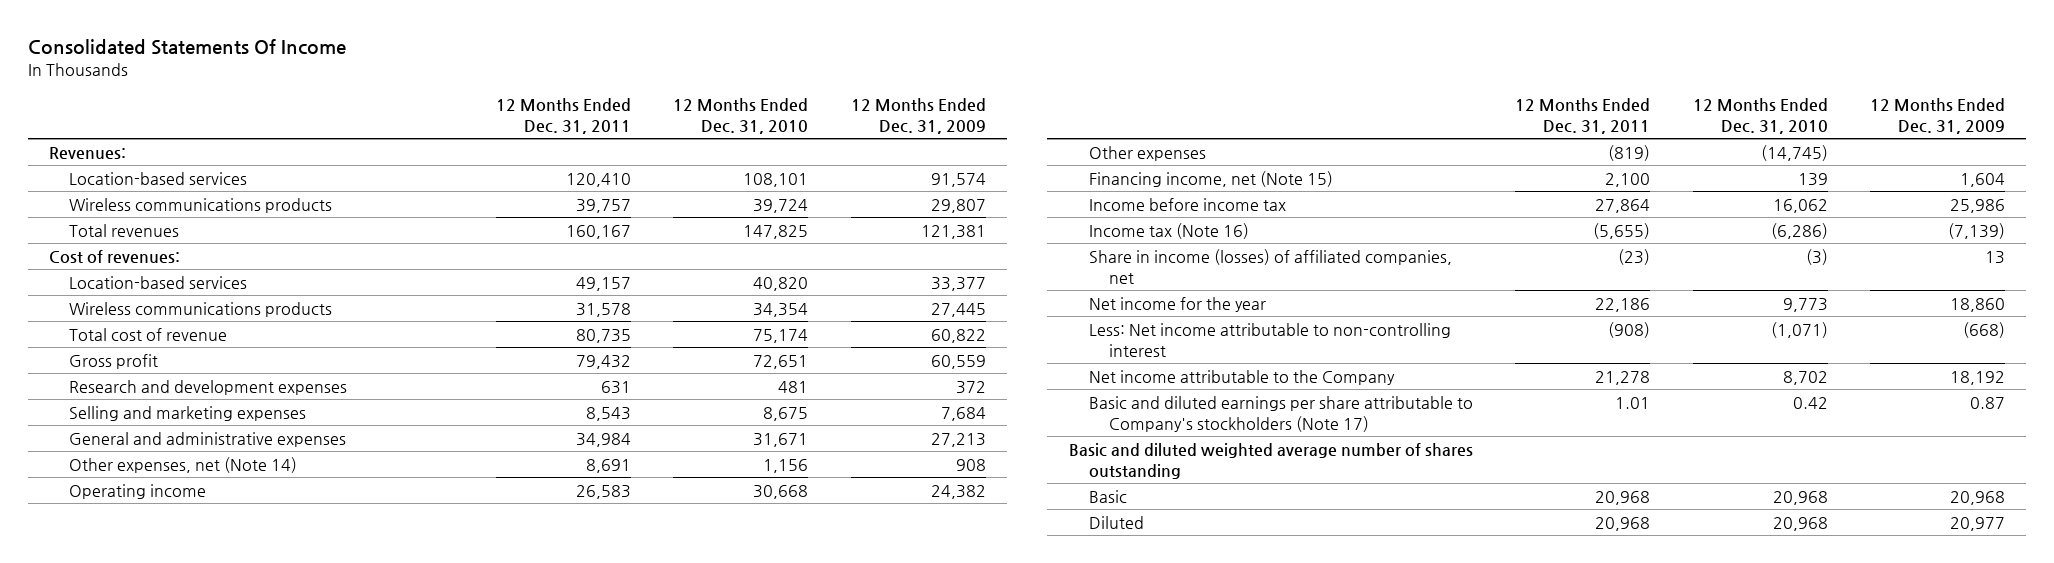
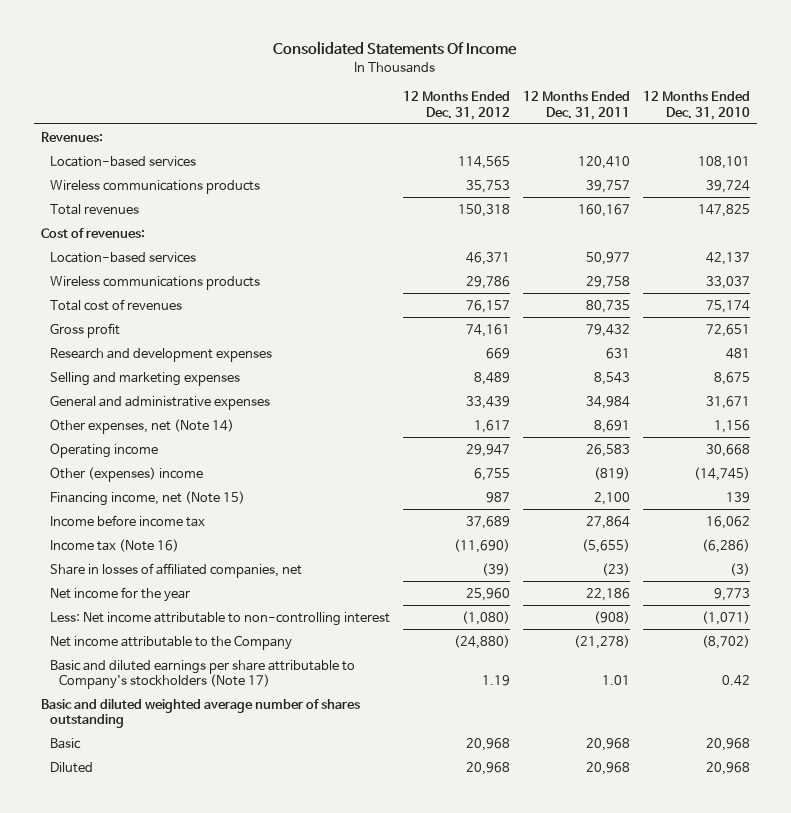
[850,97,986,134] 12 Months Ended Dec. 31, 2009 -> none
none -> [402,91,510,120] 12 Months Ended Dec. 31, 2012
[575,276,631,291] 49,157 -> [586,251,631,265] 50,977
[753,276,809,291] 40,820 -> [706,251,751,265] 42,137
[575,302,631,317] 31,578 -> [586,275,631,289] 29,758
[753,302,809,317] 34,354 -> [706,275,751,289] 33,037
[69,327,228,341] Total cost of revenue -> [49,298,182,311] Total cost of revenues
[1088,145,1206,161] Other expenses -> [49,466,203,482] Other (expenses) income
[1088,248,1452,284] Share in income (losses) of affiliated companies, net -> [49,562,302,578] Share in losses of affiliated companies, net
[1595,370,1651,385] 21,278 -> [574,634,631,649] (21,278)
[1782,370,1828,385] 8,702 -> [702,634,751,649] (8,702)

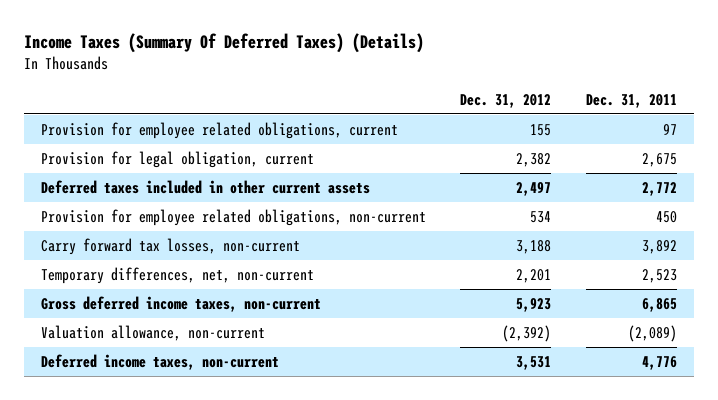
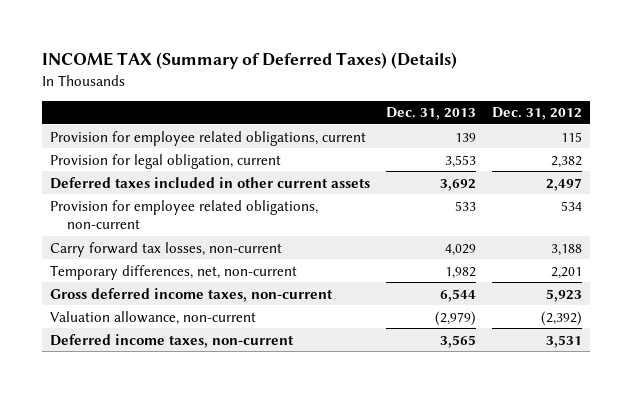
[24,33,425,54] Income Taxes (Summary Of Deferred Taxes) (Details) -> [41,52,457,70] INCOME TAX (Summary of Deferred Taxes) (Details)
[585,93,677,108] Dec. 31, 2011 -> none
none -> [385,107,476,121] Dec. 31, 2013
[530,124,552,137] 155 -> [560,131,582,142] 115

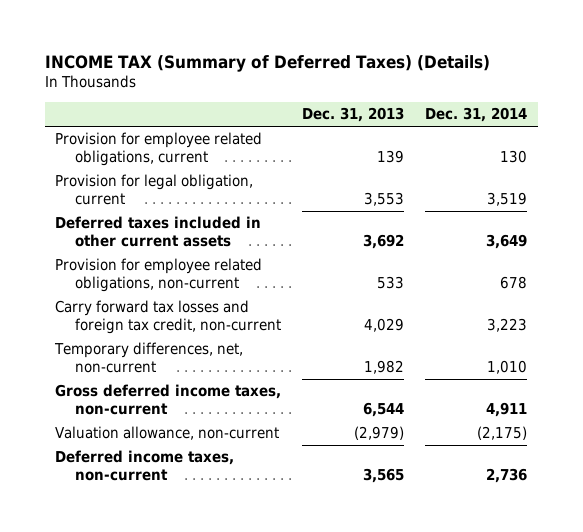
[491,107,582,121] Dec. 31, 2012 -> none
none -> [425,107,528,123] Dec. 31, 2014
[49,241,282,257] Carry forward tax losses, non-current -> [55,300,282,334] Carry forward tax losses and foreign tax credit, non-current

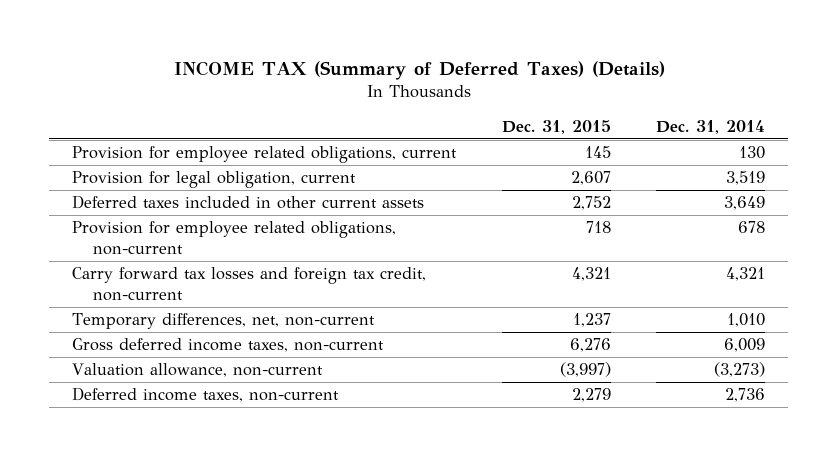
[302,107,405,123] Dec. 31, 2013 -> none
none -> [501,120,611,135] Dec. 31, 2015
[487,317,528,332] 3,223 -> [726,267,766,282] 4,321
[486,401,528,417] 4,911 -> [724,338,766,353] 6,009
[477,426,528,441] (2,175) -> [714,362,766,378] (3,273)

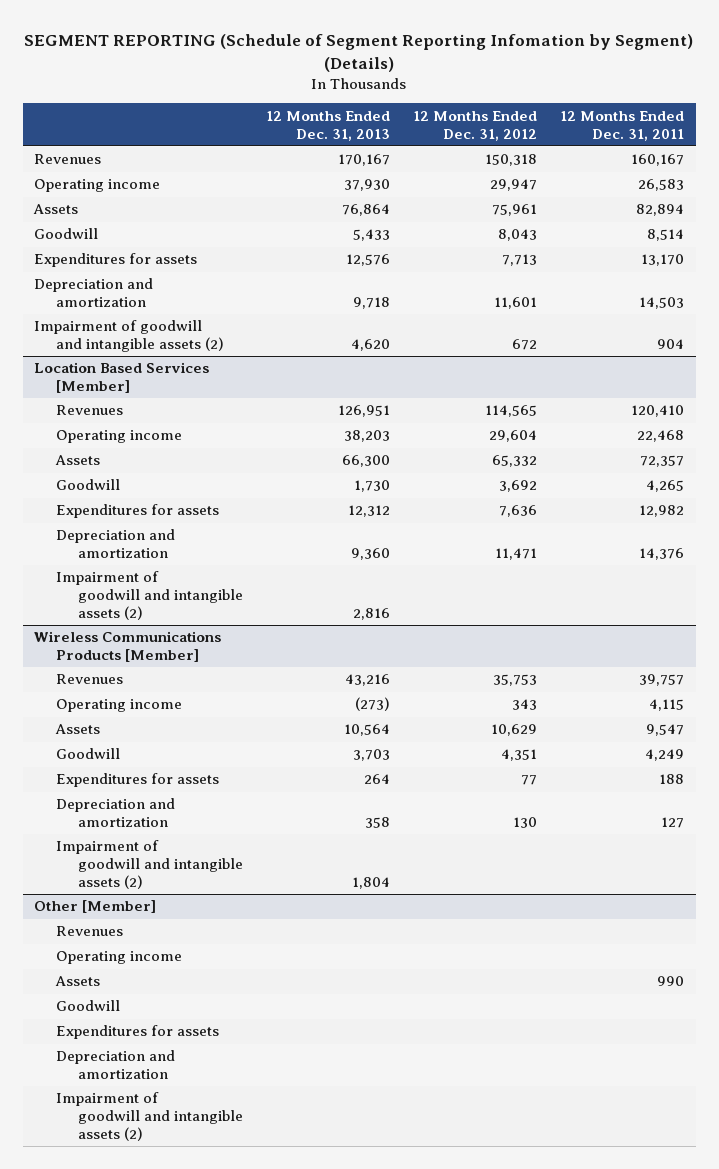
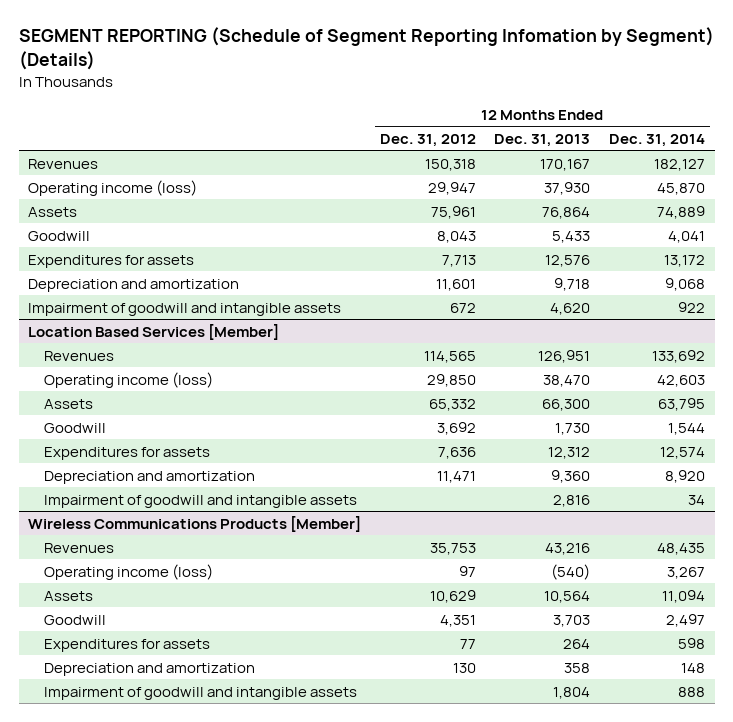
[560,110,685,141] 12 Months Ended Dec. 31, 2011 -> none
none -> [609,133,706,147] Dec. 31, 2014
[34,179,161,193] Operating income -> [28,179,198,196] Operating income (loss)
[34,320,225,353] Impairment of goodwill and intangible assets (2) -> [28,302,342,316] Impairment of goodwill and intangible assets
[56,430,183,444] Operating income -> [43,371,213,388] Operating income (loss)
[344,430,391,443] 38,203 -> [543,374,591,387] 38,470
[489,430,538,443] 29,604 -> [426,373,476,387] 29,850
[56,571,243,620] Impairment of goodwill and intangible assets (2) -> [43,494,357,508] Impairment of goodwill and intangible assets
[56,699,183,713] Operating income -> [43,563,213,580] Operating income (loss)
[355,697,391,712] (273) -> [551,563,591,580] (540)
[512,699,538,711] 343 -> [458,565,476,577] 97
[34,900,157,914] Other [Member] -> none
[56,926,124,937] Revenues -> none
[56,951,183,965] Operating income -> none
[55,976,101,987] Assets -> none
[56,1000,121,1012] Goodwill -> none
[56,1025,220,1040] Expenditures for assets -> none
[56,1050,176,1080] Depreciation and amortization -> none
[56,1092,243,1141] Impairment of goodwill and intangible assets (2) -> none
[56,840,243,889] Impairment of goodwill and intangible assets (2) -> [43,686,357,700] Impairment of goodwill and intangible assets

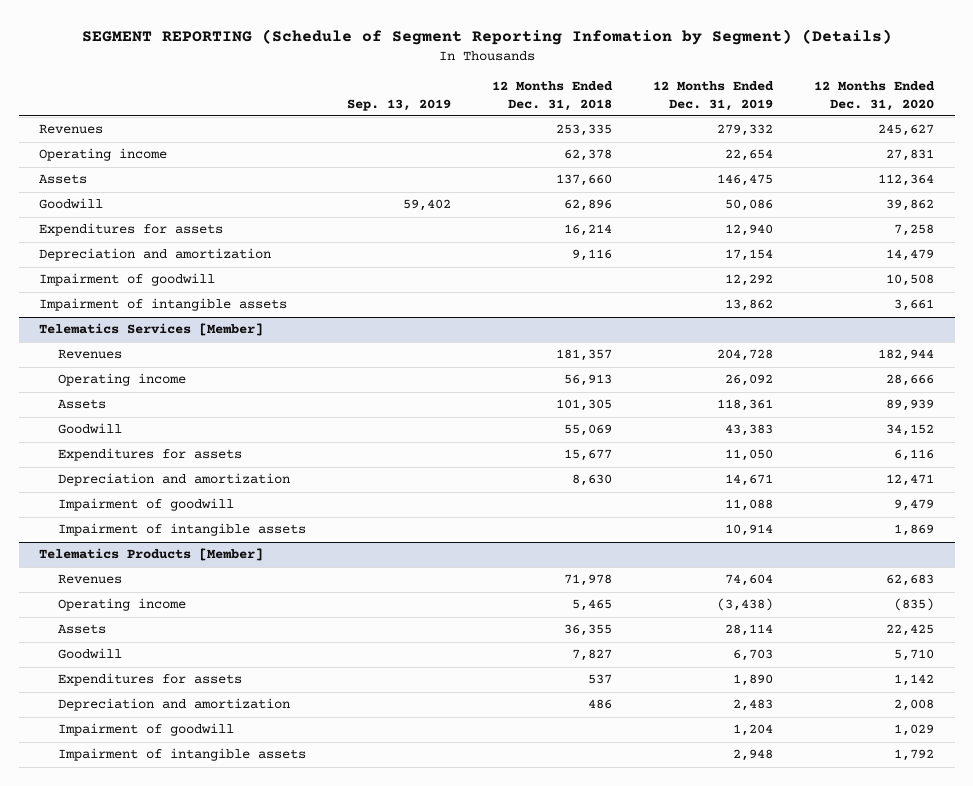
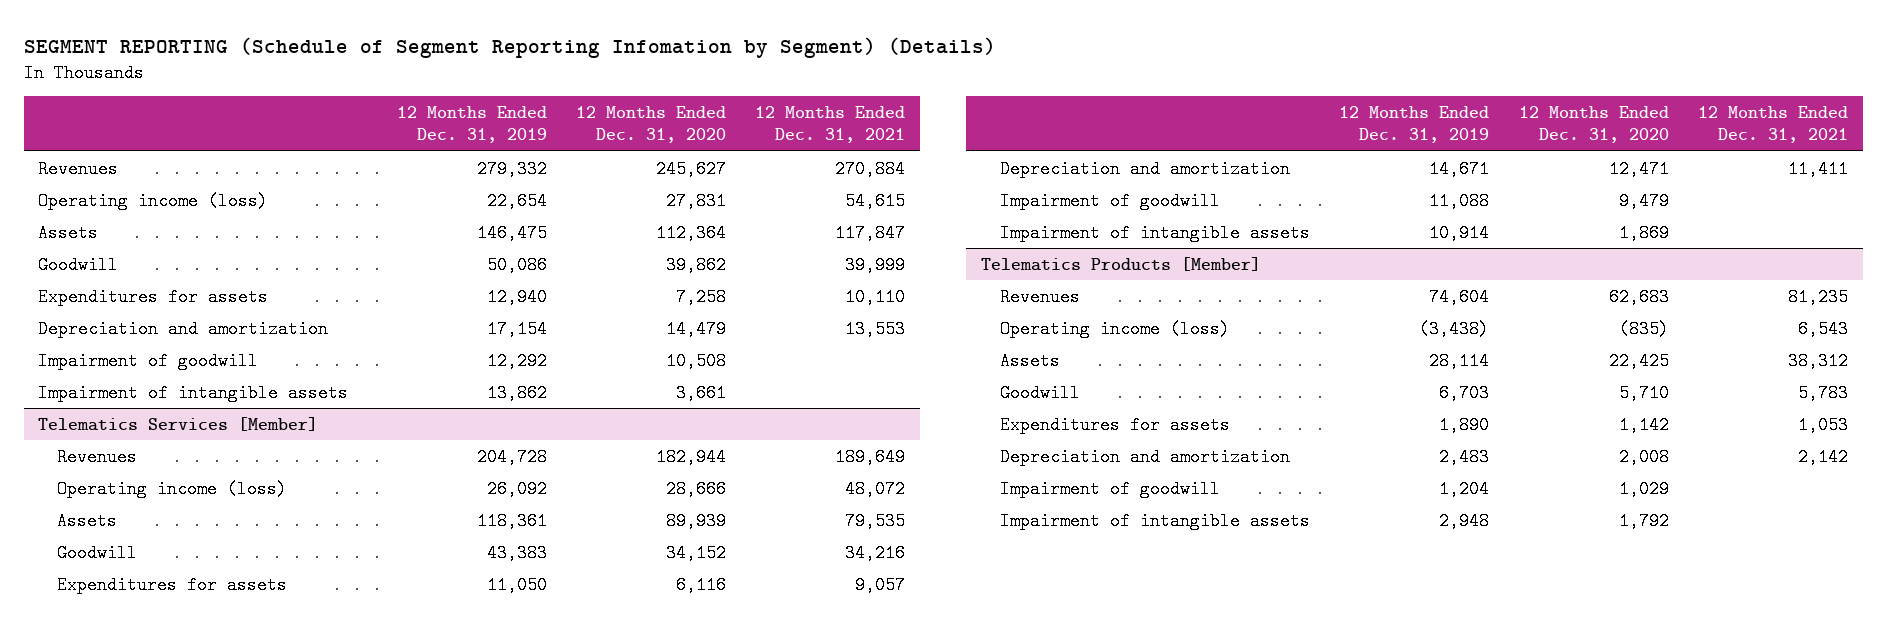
[347,98,452,111] Sep. 13, 2019 -> none
[492,81,614,111] 12 Months Ended Dec. 31, 2018 -> none
none -> [755,105,906,144] 12 Months Ended Dec. 31, 2021
[39,148,168,162] Operating income -> [38,191,269,210] Operating income (loss)
[58,373,187,387] Operating income -> [57,479,288,498] Operating income (loss)
[58,598,187,612] Operating income -> [999,319,1230,338] Operating income (loss)

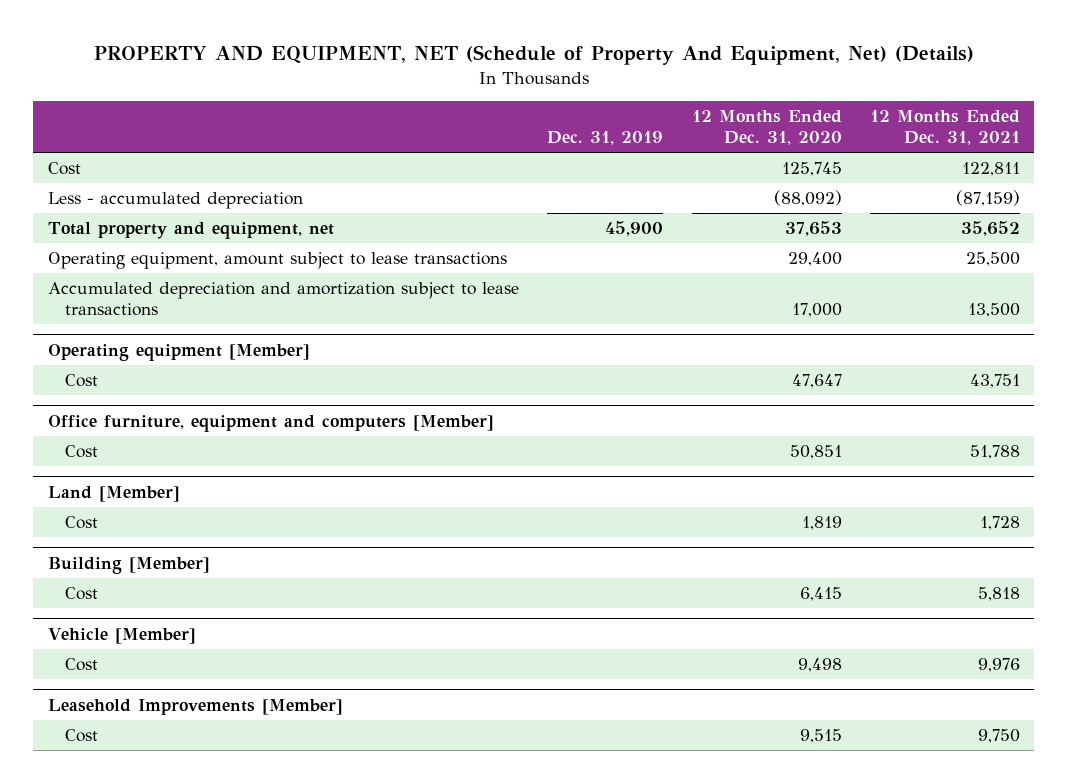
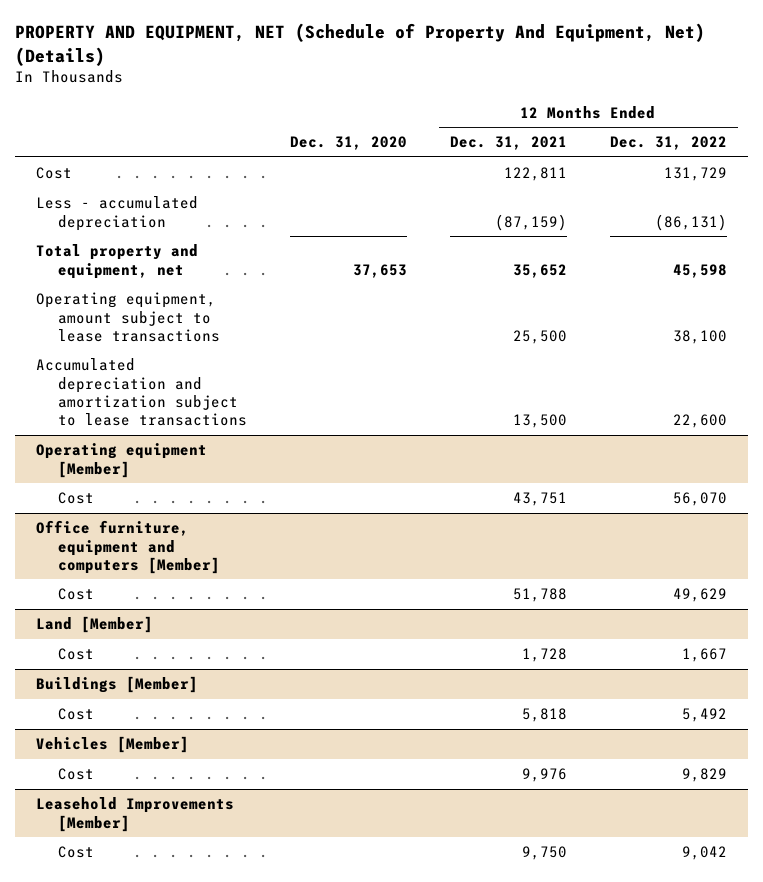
[547,130,664,145] Dec. 31, 2019 -> none
[691,110,842,145] 12 Months Ended Dec. 31, 2020 -> none
none -> [289,136,407,151] Dec. 31, 2020
none -> [609,136,727,151] Dec. 31, 2022
[47,556,210,574] Building [Member] -> [36,676,199,694] Buildings [Member]
[47,627,196,644] Vehicle [Member] -> [36,736,190,754] Vehicles [Member]

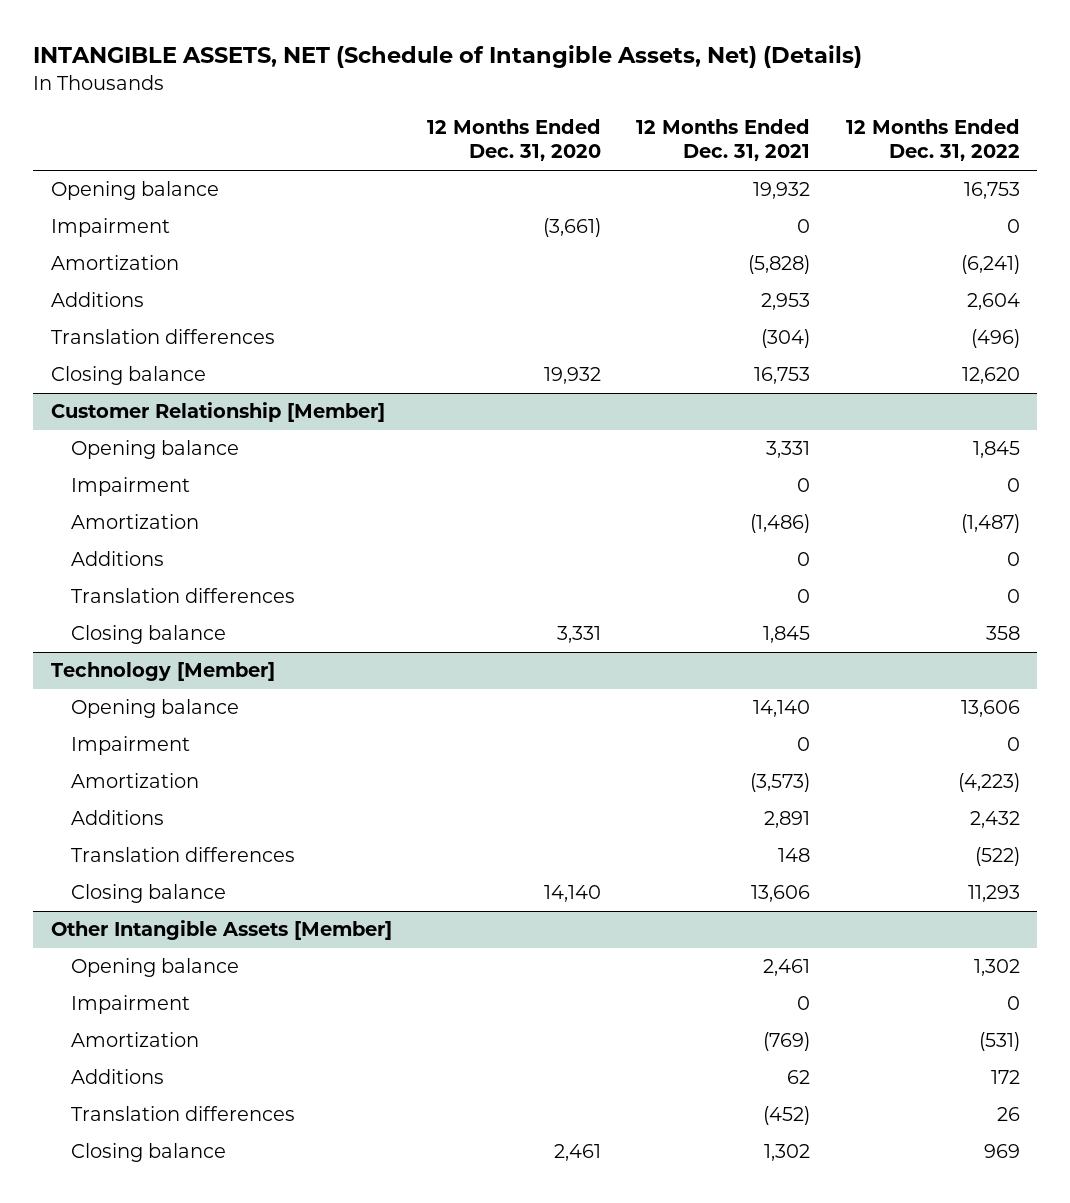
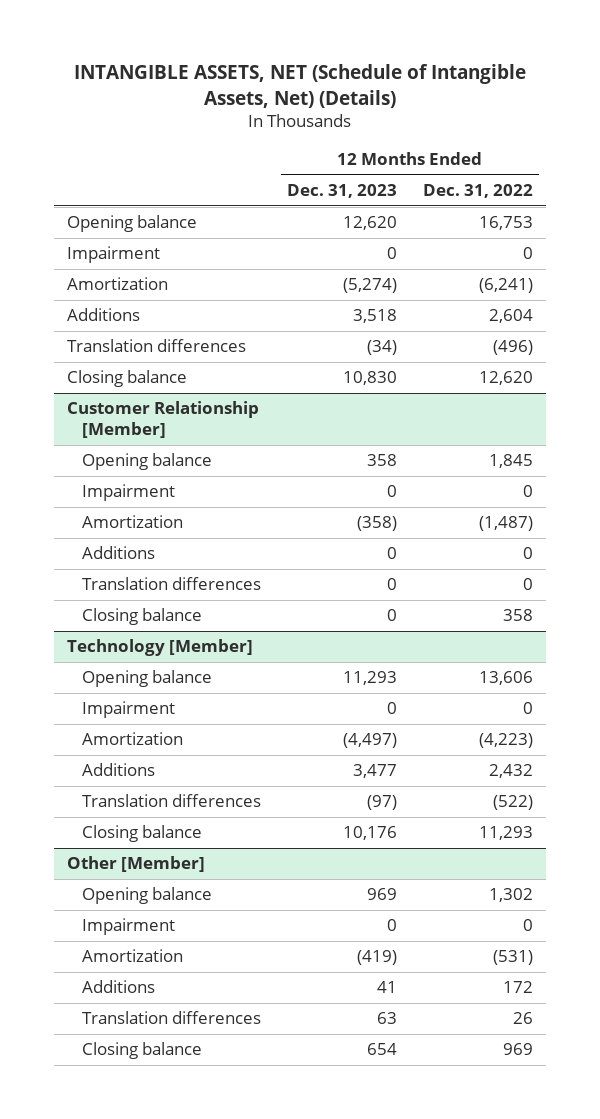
[426,119,601,162] 12 Months Ended Dec. 31, 2020 -> none
[636,119,811,162] 12 Months Ended Dec. 31, 2021 -> none
none -> [287,184,398,199] Dec. 31, 2023
[50,920,392,941] Other Intangible Assets [Member] -> [66,856,205,873] Other [Member]

